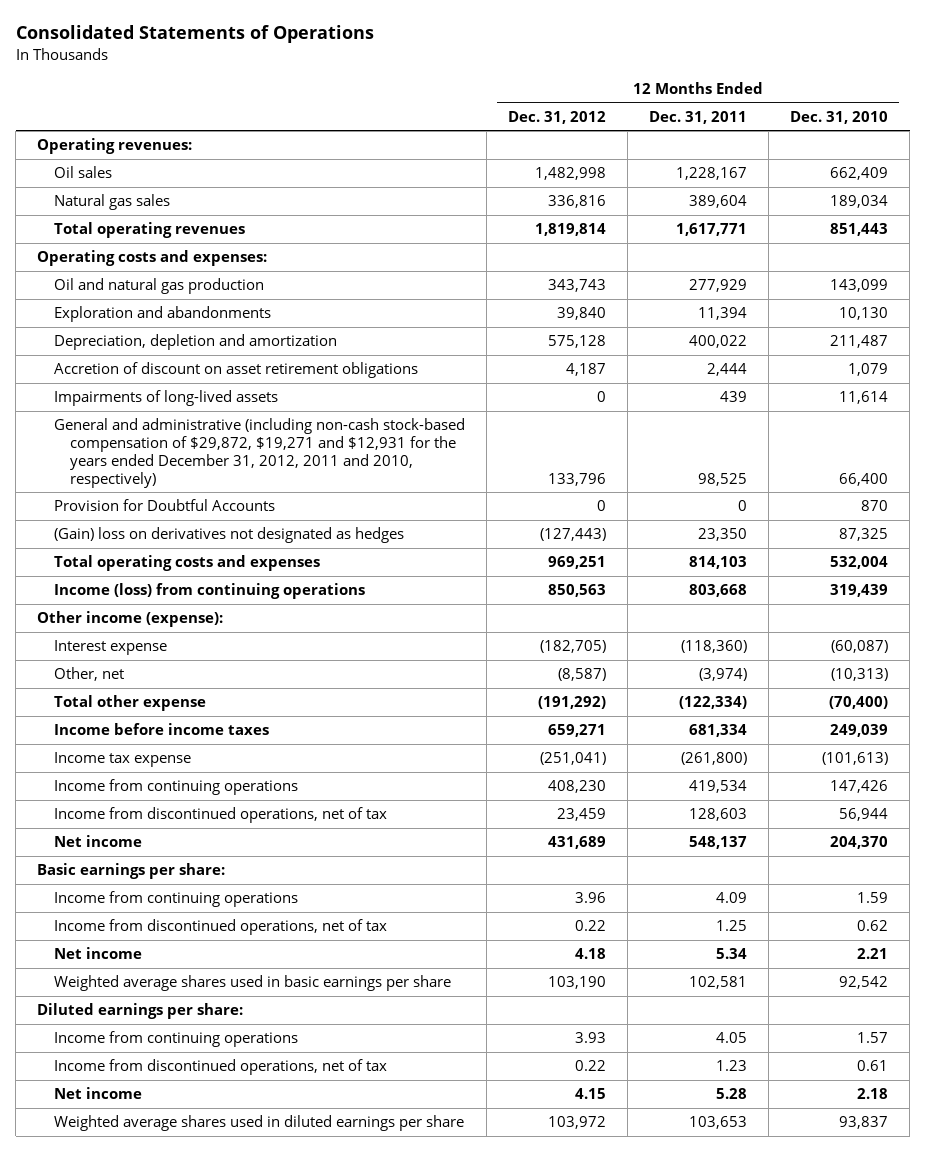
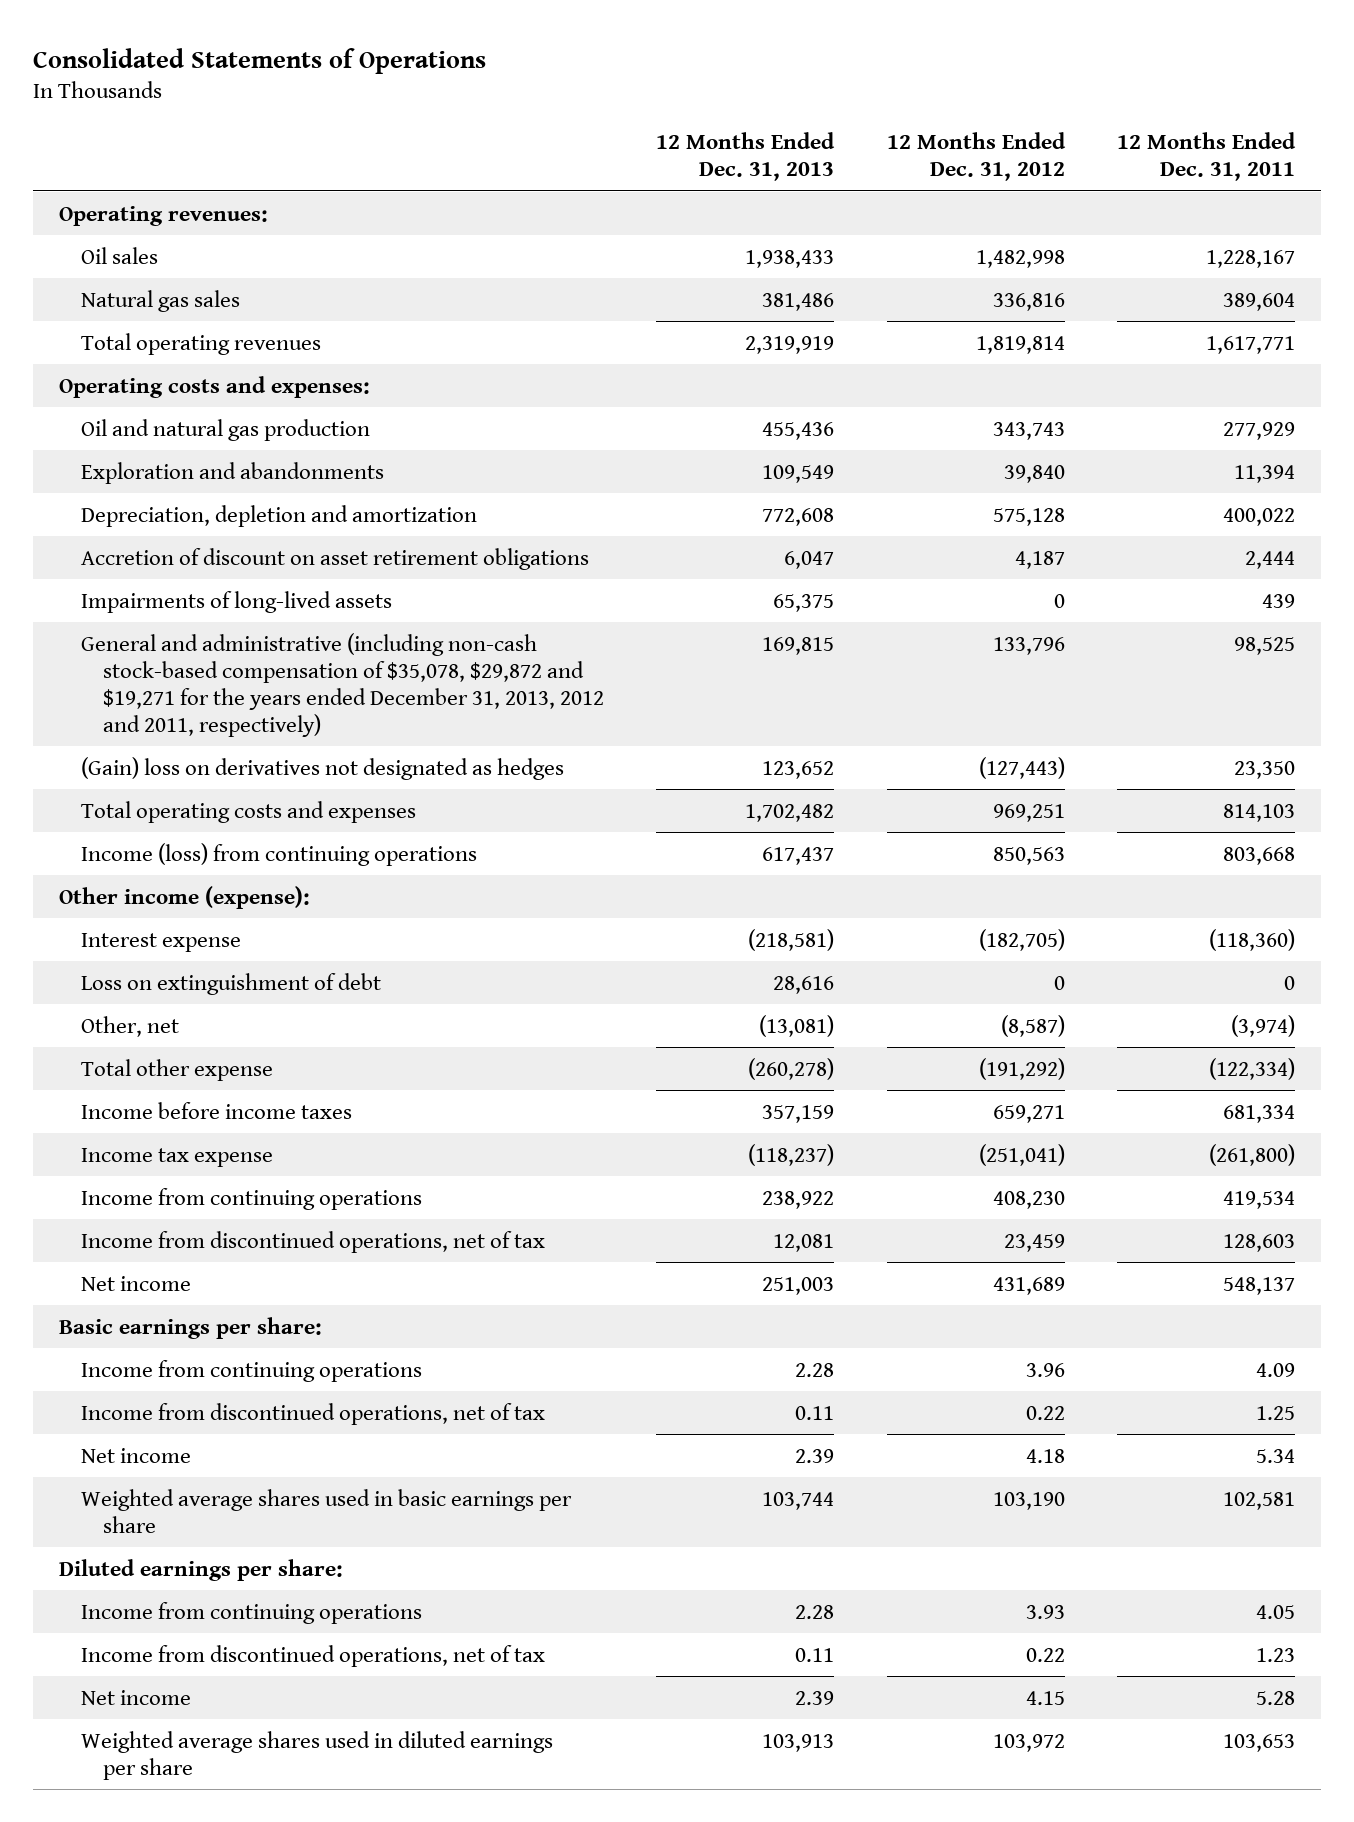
[790,110,889,124] Dec. 31, 2010 -> none
none -> [656,131,836,181] 12 Months Ended Dec. 31, 2013
[53,499,275,512] Provision for Doubtful Accounts -> none
[53,418,465,489] General and administrative (including non-cash stock-based compensation of $29,872, $19,271 and $12,931 for the years ended December 31, 2012, 2011 and 2010, respectively) -> [81,632,605,737] General and administrative (including non-cash stock-based compensation of $35,078, $29,872 and $19,271 for the years ended December 31, 2013, 2012 and 2011, respectively)
none -> [81,972,382,995] Loss on extinguishment of debt

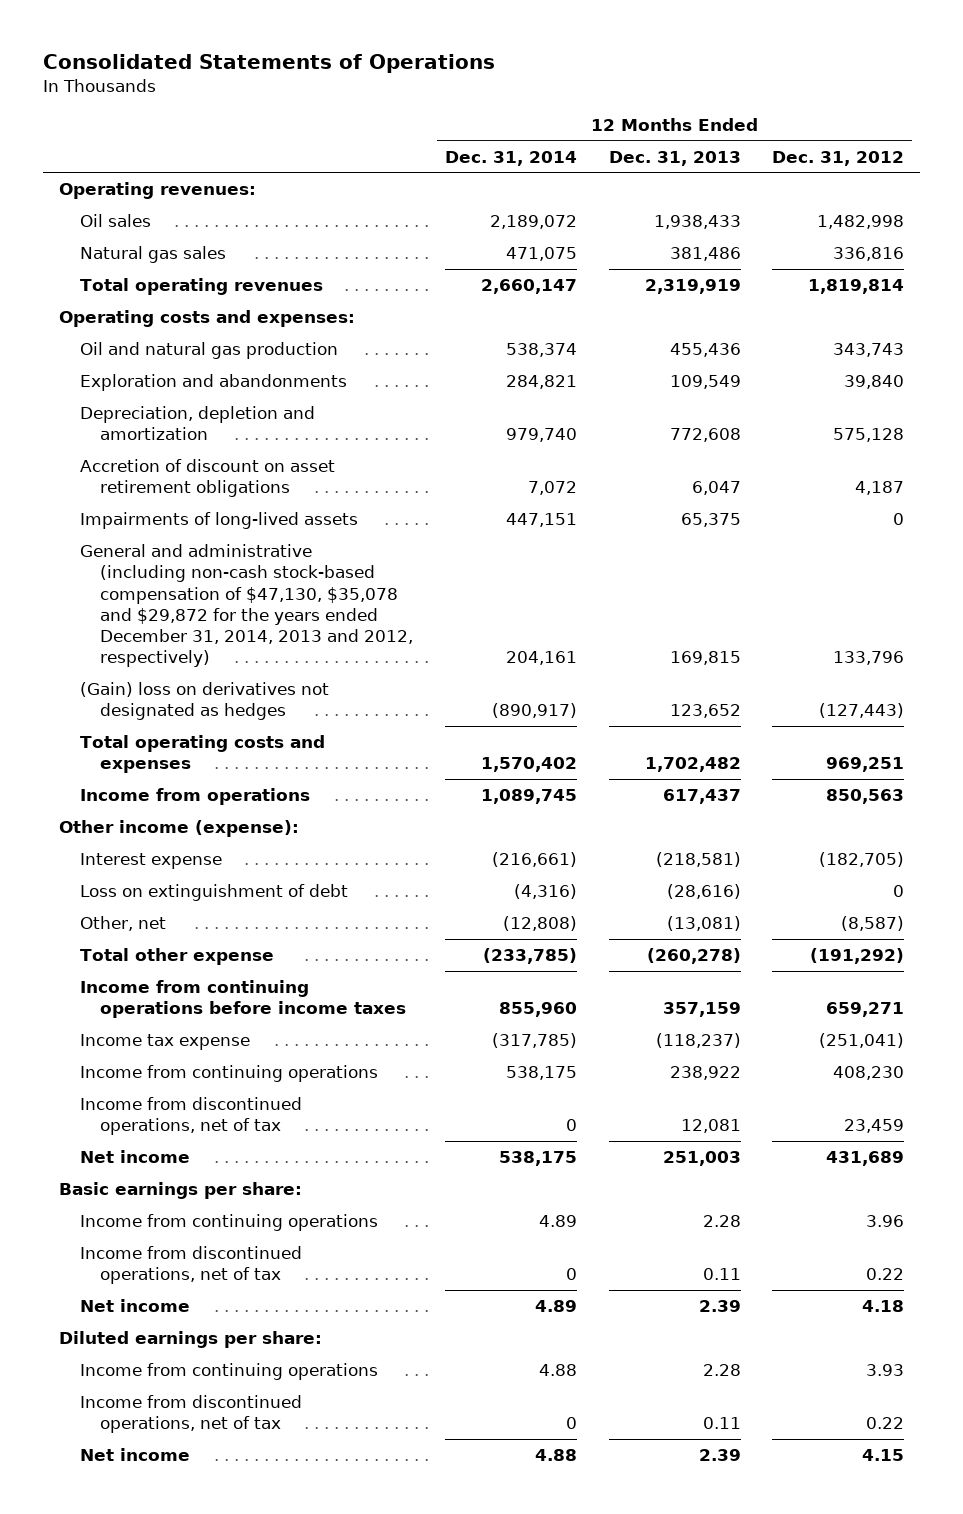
[1116,131,1296,181] 12 Months Ended Dec. 31, 2011 -> none
none -> [445,150,578,166] Dec. 31, 2014
[81,632,605,737] General and administrative (including non-cash stock-based compensation of $35,078, $29,872 and $19,271 for the years ended December 31, 2013, 2012 and 2011, respectively) -> [79,544,414,668] General and administrative (including non-cash stock-based compensation of $47,130, $35,078 and $29,872 for the years ended December 31, 2014, 2013 and 2012, respectively)
[81,842,478,866] Income (loss) from continuing operations -> [79,788,310,806] Income from operations
[773,975,835,994] 28,616 -> [666,884,741,900] (28,616)
[81,1101,353,1119] Income before income taxes -> [79,980,407,1019] Income from continuing operations before income taxes
[81,1488,573,1533] Weighted average shares used in basic earnings per share -> none
[81,1730,554,1780] Weighted average shares used in diluted earnings per share -> none

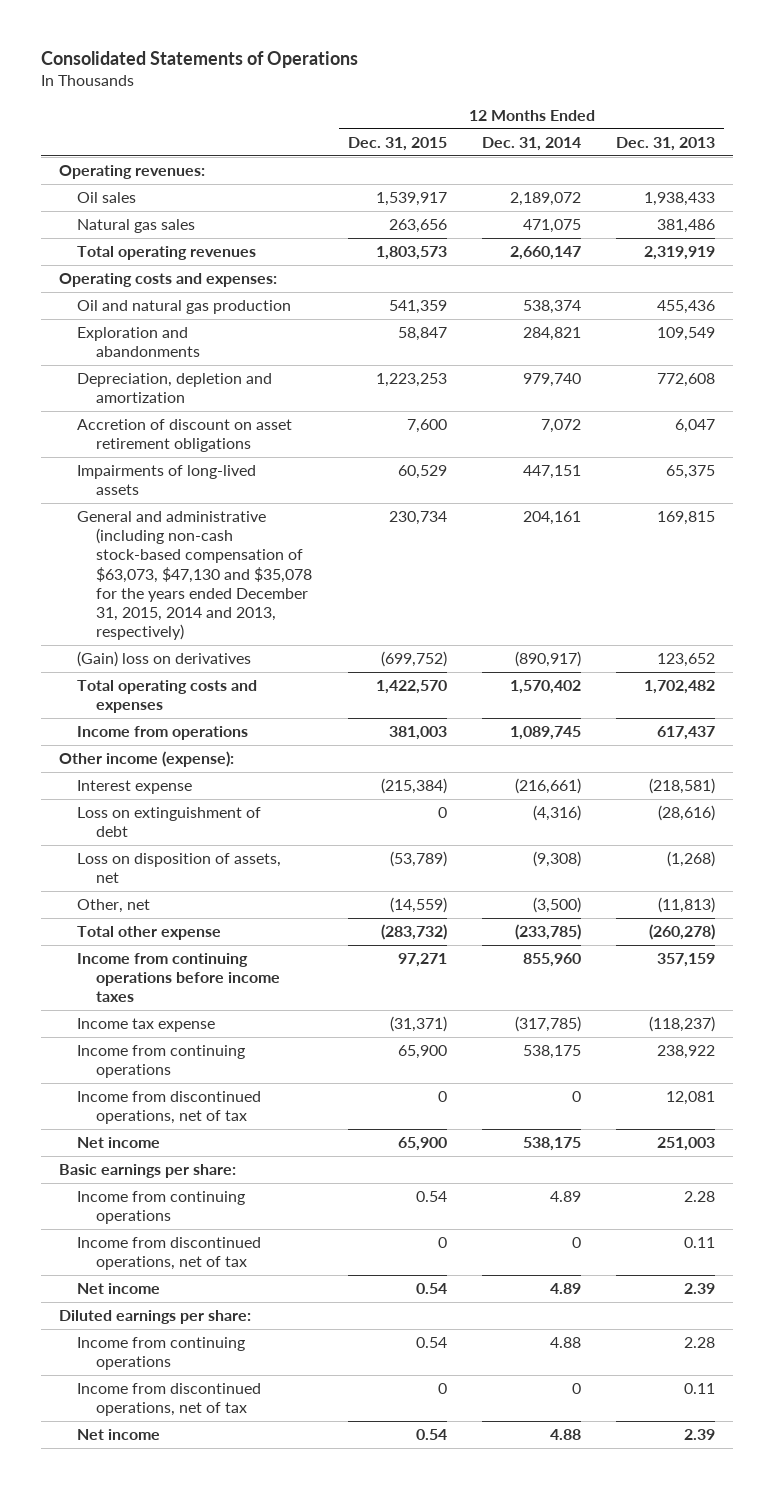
[772,150,905,166] Dec. 31, 2012 -> none
none -> [347,137,447,152] Dec. 31, 2015
[79,544,414,668] General and administrative (including non-cash stock-based compensation of $47,130, $35,078 and $29,872 for the years ended December 31, 2014, 2013 and 2012, respectively) -> [77,511,313,641] General and administrative (including non-cash stock-based compensation of $63,073, $47,130 and $35,078 for the years ended December 31, 2015, 2014 and 2013, respectively)
[79,682,329,721] (Gain) loss on derivatives not designated as hedges -> [77,651,252,668] (Gain) loss on derivatives
none -> [77,853,282,884] Loss on disposition of assets, net
[503,916,578,932] (12,808) -> [533,897,582,914] (3,500)
[666,916,741,932] (13,081) -> [658,897,716,914] (11,813)

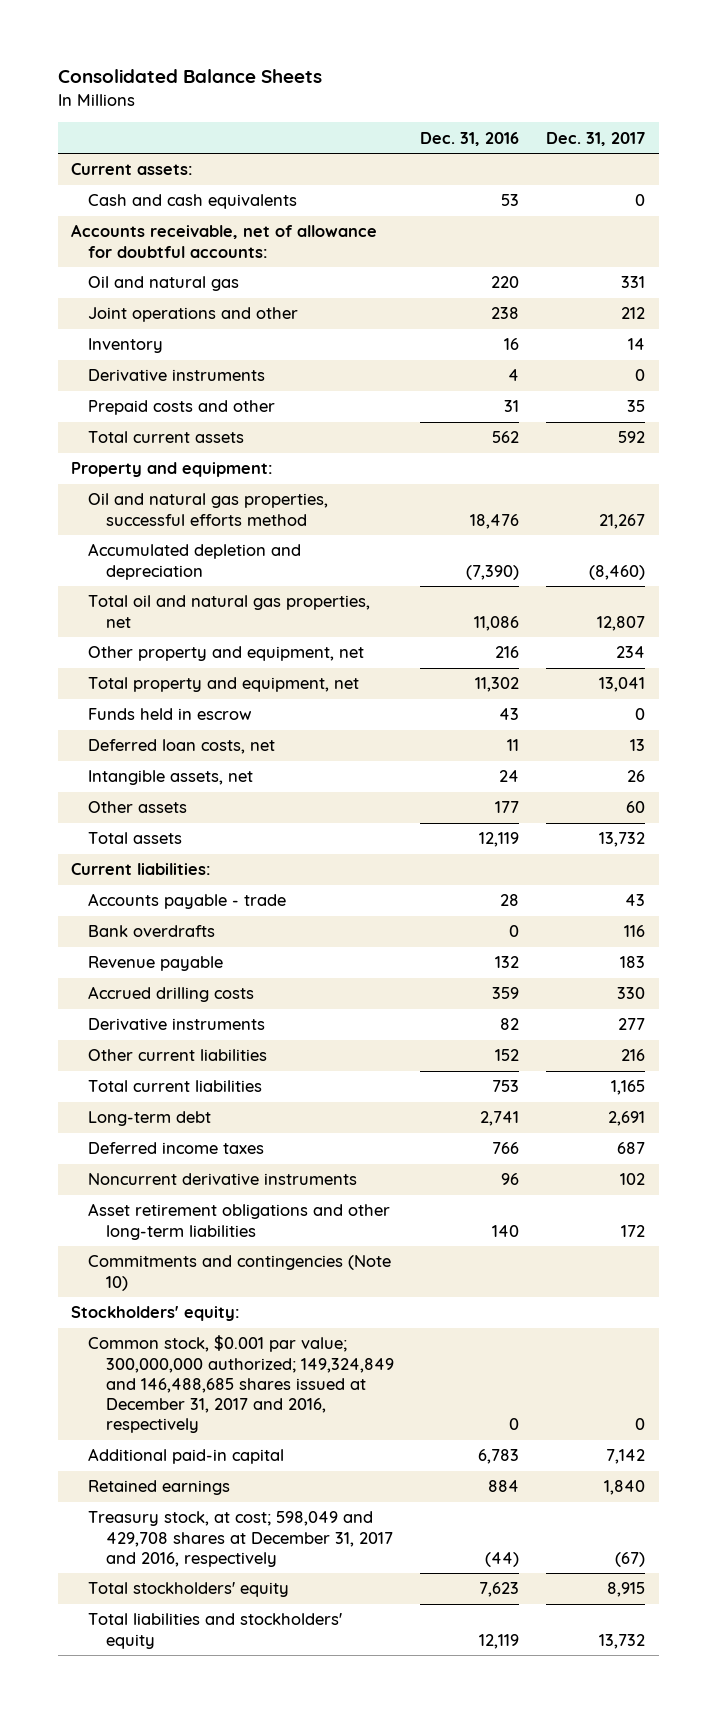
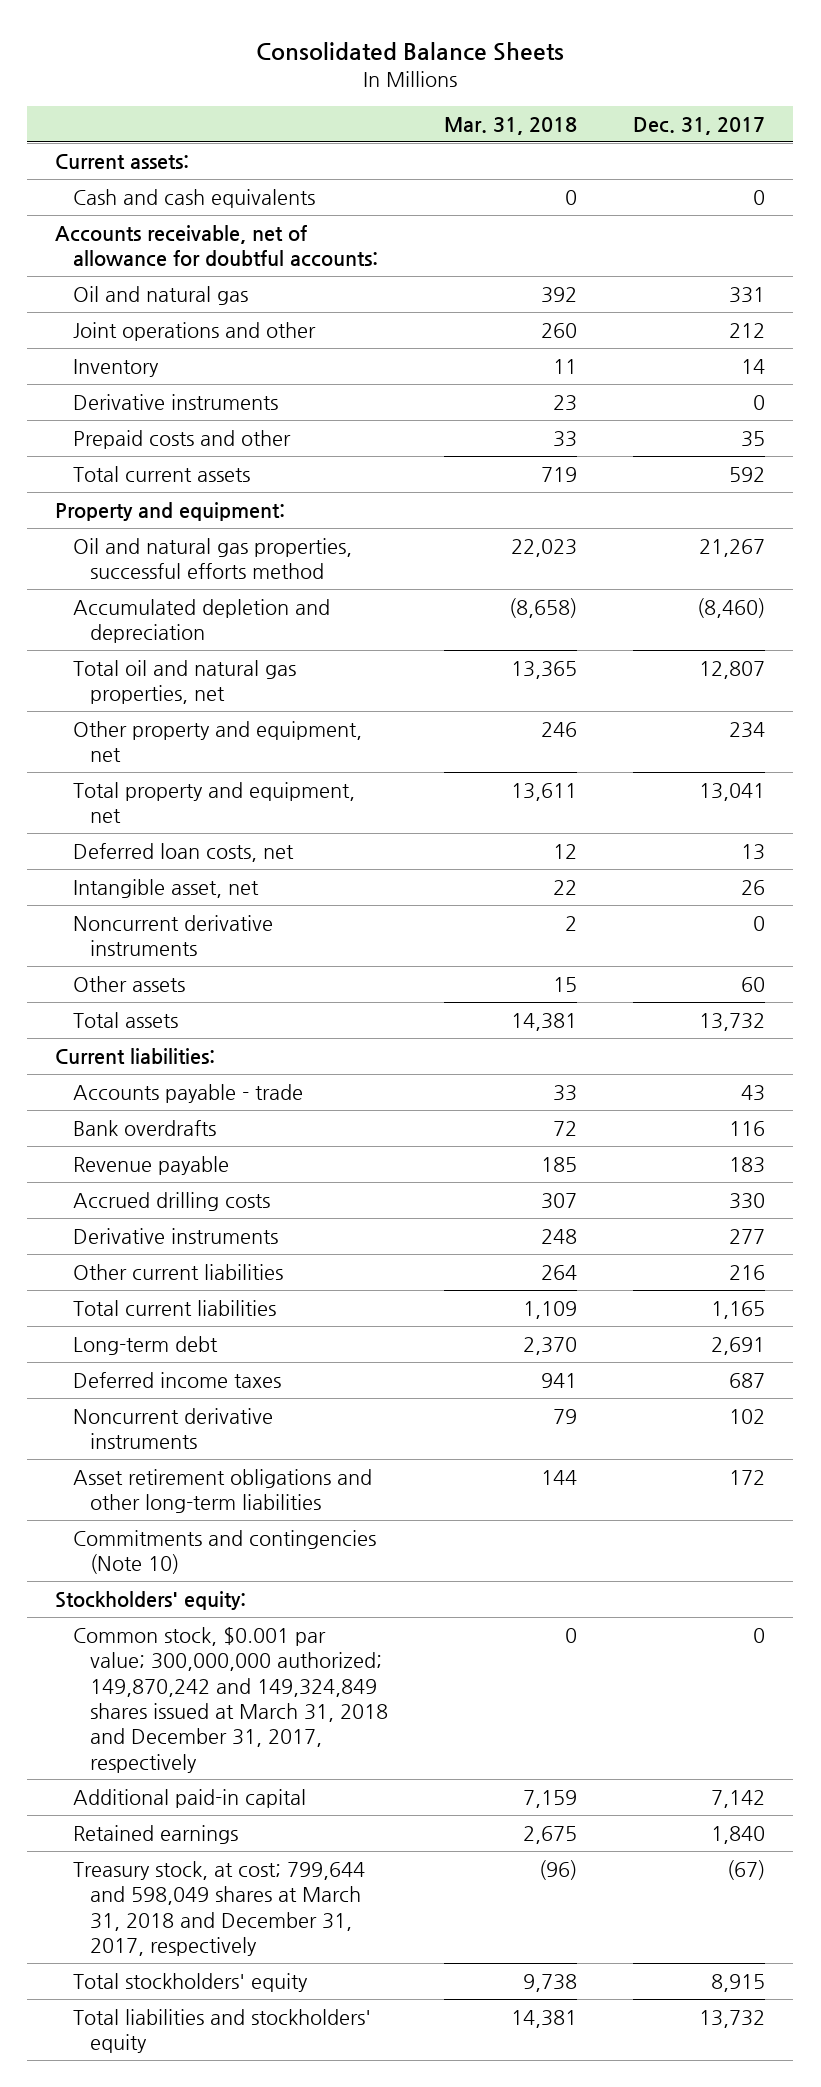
[420,131,520,146] Dec. 31, 2016 -> none
none -> [444,117,578,136] Mar. 31, 2018
[88,708,253,721] Funds held in escrow -> none
[88,770,254,786] Intangible assets, net -> [72,878,259,898] Intangible asset, net
none -> [72,914,273,957] Noncurrent derivative instruments
[88,1335,394,1434] Common stock, $0.001 par value; 300,000,000 authorized; 149,324,849 and 146,488,685 shares issued at December 31, 2017 and 2016, respectively -> [72,1626,389,1773] Common stock, $0.001 par value; 300,000,000 authorized; 149,870,242 and 149,324,849 shares issued at March 31, 2018 and December 31, 2017, respectively
[88,1511,393,1567] Treasury stock, at cost; 598,049 and 429,708 shares at December 31, 2017 and 2016, respectively -> [72,1860,365,1956] Treasury stock, at cost; 799,644 and 598,049 shares at March 31, 2018 and December 31, 2017, respectively

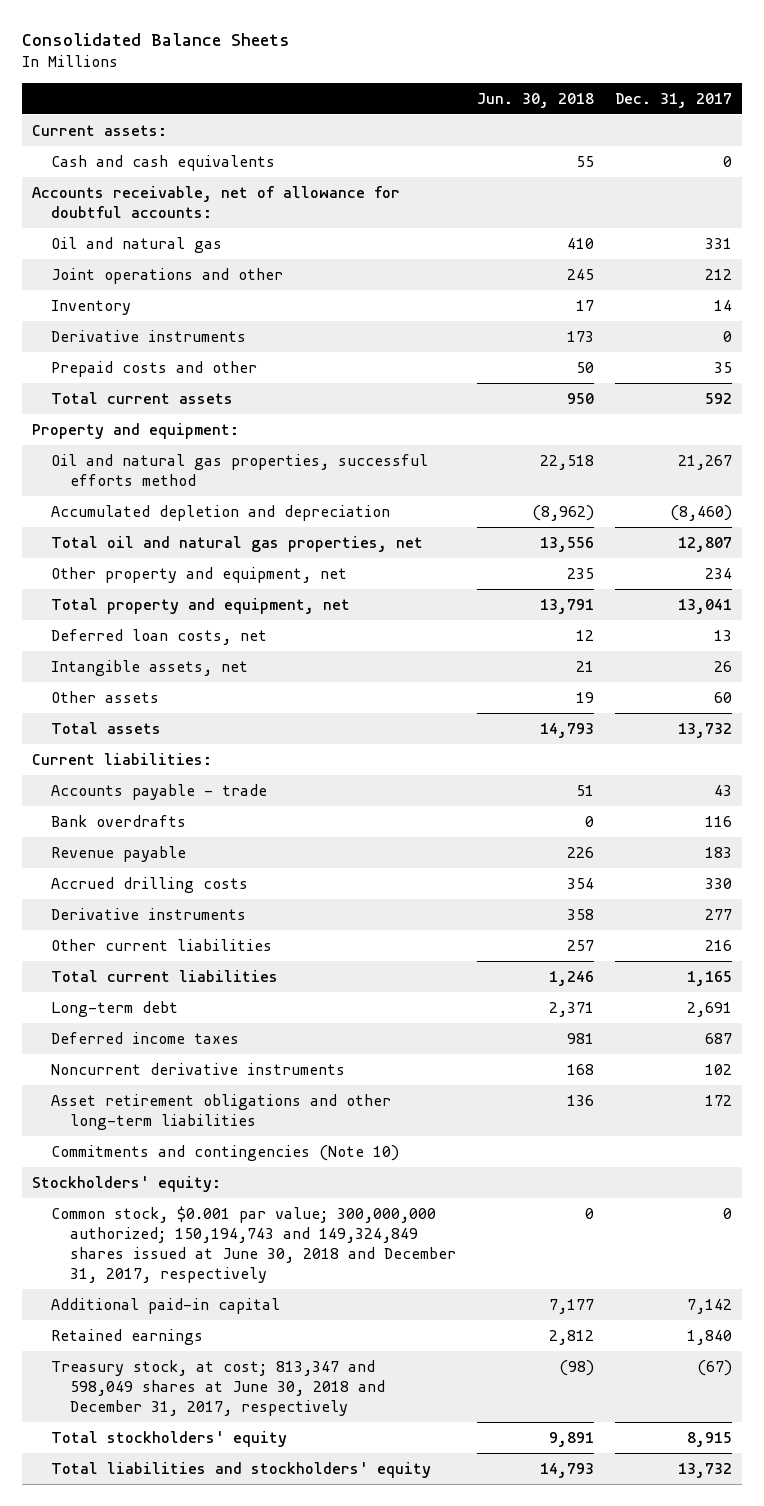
[444,117,578,136] Mar. 31, 2018 -> none
none -> [476,92,594,108] Jun. 30, 2018
[72,914,273,957] Noncurrent derivative instruments -> none
[72,878,259,898] Intangible asset, net -> [51,659,249,676] Intangible assets, net
[72,1626,389,1773] Common stock, $0.001 par value; 300,000,000 authorized; 149,870,242 and 149,324,849 shares issued at March 31, 2018 and December 31, 2017, respectively -> [51,1205,457,1284] Common stock, $0.001 par value; 300,000,000 authorized; 150,194,743 and 149,324,849 shares issued at June 30, 2018 and December 31, 2017, respectively
[72,1860,365,1956] Treasury stock, at cost; 799,644 and 598,049 shares at March 31, 2018 and December 31, 2017, respectively -> [51,1359,386,1417] Treasury stock, at cost; 813,347 and 598,049 shares at June 30, 2018 and December 31, 2017, respectively

